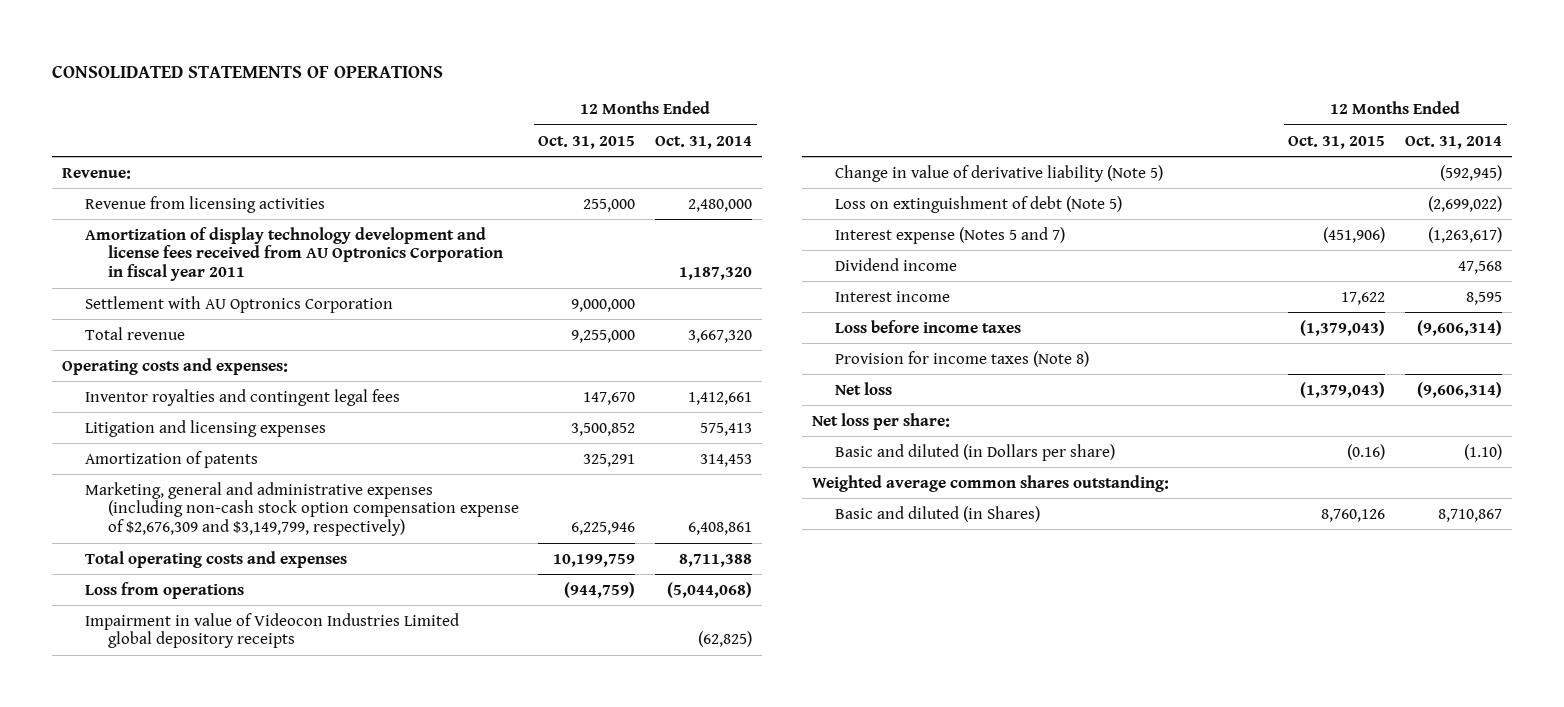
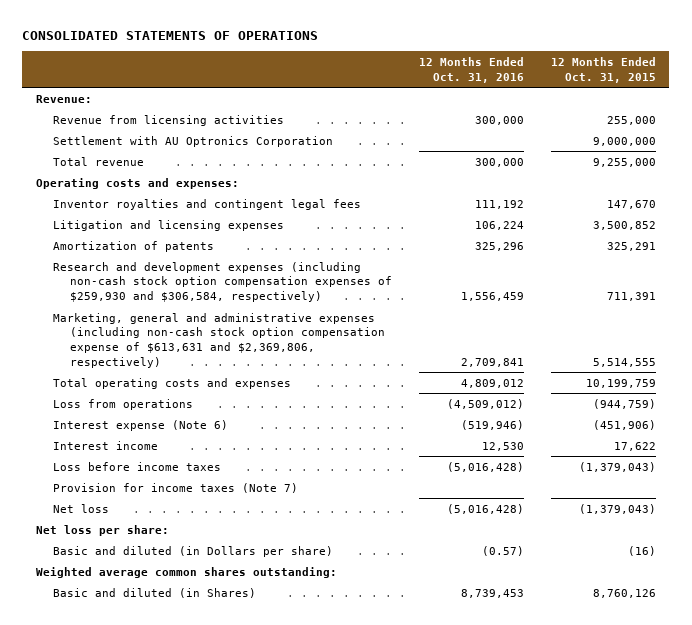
[654,135,752,149] Oct. 31, 2014 -> none
none -> [419,56,525,83] 12 Months Ended Oct. 31, 2016
[85,226,504,282] Amortization of display technology development and license fees received from AU Optronics Corporation in fiscal year 2011 -> none
none -> [53,261,393,303] Research and development expenses (including non-cash stock option compensation expenses of $259,930 and $306,584, respectively)
[85,481,520,537] Marketing, general and administrative expenses (including non-cash stock option compensation expense of $2,676,309 and $3,149,799, respectively) -> [53,312,386,368] Marketing, general and administrative expenses (including non-cash stock option compensation expense of $613,631 and $2,369,806, respectively)
[571,522,636,536] 6,225,946 -> [592,357,656,367] 5,514,555
[85,612,460,649] Impairment in value of Videocon Industries Limited global depository receipts -> none
[834,164,1163,182] Change in value of derivative liability (Note 5) -> none
[834,195,1122,213] Loss on extinguishment of debt (Note 5) -> none
[834,257,957,271] Dividend income -> none
[834,226,1065,244] Interest expense (Notes 5 and 7) -> [53,419,229,431] Interest expense (Note 6)
[834,350,1089,367] Provision for income taxes (Note 8) -> [53,482,299,493] Provision for income taxes (Note 7)
[1347,443,1386,460] (0.16) -> [627,545,656,556] (16)

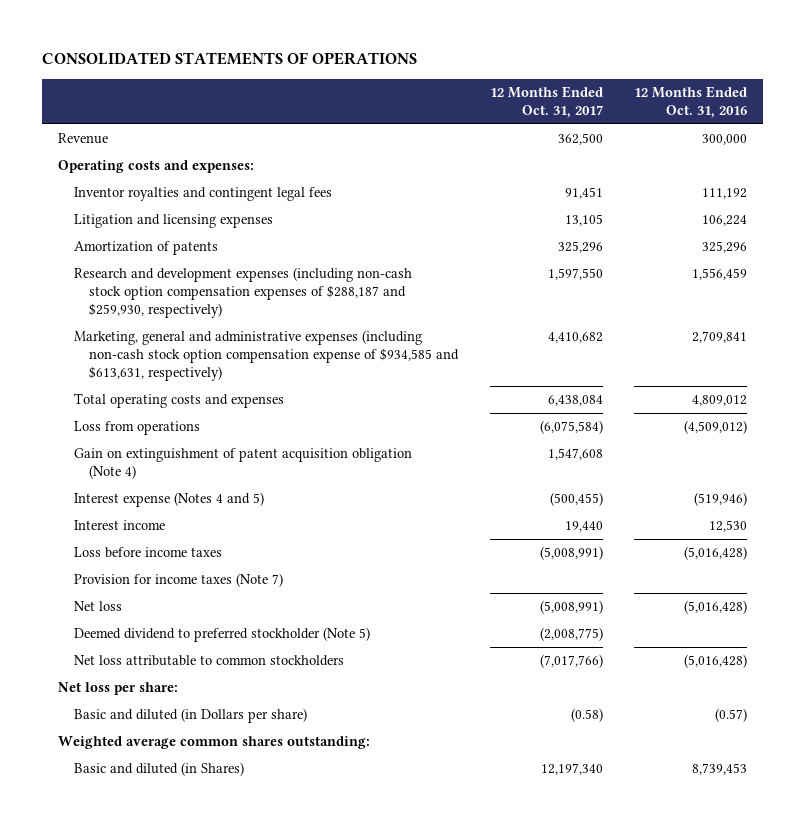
[550,56,656,83] 12 Months Ended Oct. 31, 2015 -> none
none -> [489,86,603,118] 12 Months Ended Oct. 31, 2017
[35,94,92,103] Revenue: -> none
[53,114,285,126] Revenue from licensing activities -> none
[53,135,334,147] Settlement with AU Optronics Corporation -> none
[53,156,145,166] Total revenue -> [57,133,108,145] Revenue
[53,261,393,303] Research and development expenses (including non-cash stock option compensation expenses of $259,930 and $306,584, respectively) -> [73,267,412,318] Research and development expenses (including non-cash stock option compensation expenses of $288,187 and $259,930, respectively)
[53,312,386,368] Marketing, general and administrative expenses (including non-cash stock option compensation expense of $613,631 and $2,369,806, respectively) -> [73,330,460,381] Marketing, general and administrative expenses (including non-cash stock option compensation expense of $934,585 and $613,631, respectively)
none -> [73,448,412,480] Gain on extinguishment of patent acquisition obligation (Note 4)
[53,419,229,431] Interest expense (Note 6) -> [73,492,264,508] Interest expense (Notes 4 and 5)
none -> [73,627,370,643] Deemed dividend to preferred stockholder (Note 5)
none -> [73,655,344,667] Net loss attributable to common stockholders

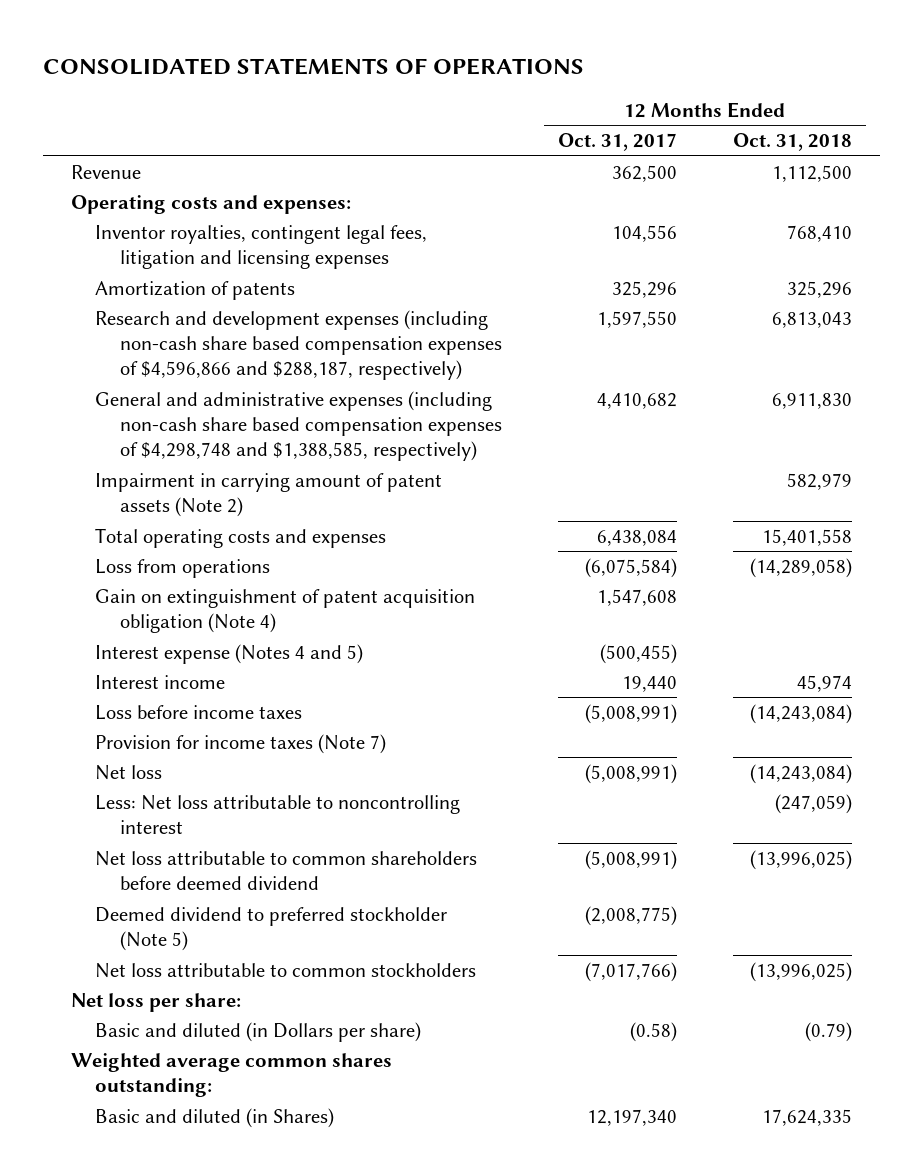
[634,86,748,118] 12 Months Ended Oct. 31, 2016 -> none
none -> [733,133,853,152] Oct. 31, 2018
[73,214,273,229] Litigation and licensing expenses -> none
[73,187,332,202] Inventor royalties and contingent legal fees -> [95,224,428,269] Inventor royalties, contingent legal fees, litigation and licensing expenses
[564,187,603,200] 91,451 -> [612,224,678,242] 104,556
[73,267,412,318] Research and development expenses (including non-cash stock option compensation expenses of $288,187 and $259,930, respectively) -> [95,309,503,381] Research and development expenses (including non-cash share based compensation expenses of $4,596,866 and $288,187, respectively)
[73,330,460,381] Marketing, general and administrative expenses (including non-cash stock option compensation expense of $934,585 and $613,631, respectively) -> [95,390,503,462] General and administrative expenses (including non-cash share based compensation expenses of $4,298,748 and $1,388,585, respectively)
none -> [95,472,443,517] Impairment in carrying amount of patent assets (Note 2)
none -> [95,794,461,834] Less: Net loss attributable to noncontrolling interest
none -> [95,850,478,890] Net loss attributable to common shareholders before deemed dividend

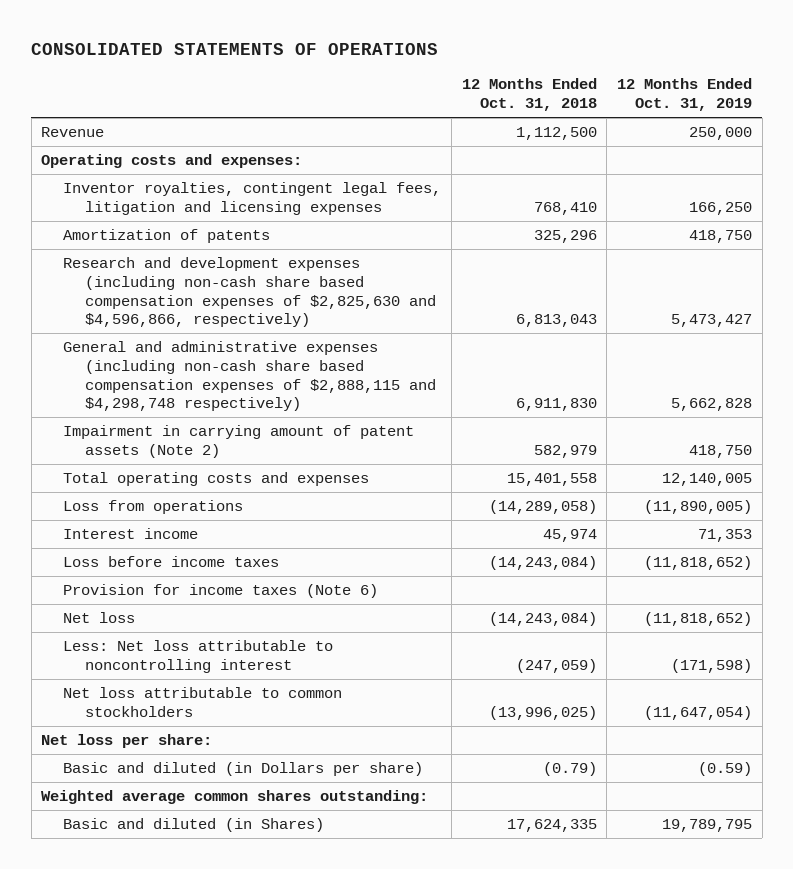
[558,133,678,152] Oct. 31, 2017 -> none
none -> [617,78,753,111] 12 Months Ended Oct. 31, 2019
[95,309,503,381] Research and development expenses (including non-cash share based compensation expenses of $4,596,866 and $288,187, respectively) -> [63,257,437,328] Research and development expenses (including non-cash share based compensation expenses of $2,825,630 and $4,596,866, respectively)
[95,390,503,462] General and administrative expenses (including non-cash share based compensation expenses of $4,298,748 and $1,388,585, respectively) -> [63,341,437,412] General and administrative expenses (including non-cash share based compensation expenses of $2,888,115 and $4,298,748 respectively)
[95,588,476,633] Gain on extinguishment of patent acquisition obligation (Note 4) -> none
[95,643,364,664] Interest expense (Notes 4 and 5) -> none
[95,733,387,754] Provision for income taxes (Note 7) -> [63,584,379,599] Provision for income taxes (Note 6)
[95,850,478,890] Net loss attributable to common shareholders before deemed dividend -> none
[95,906,448,951] Deemed dividend to preferred stockholder (Note 5) -> none

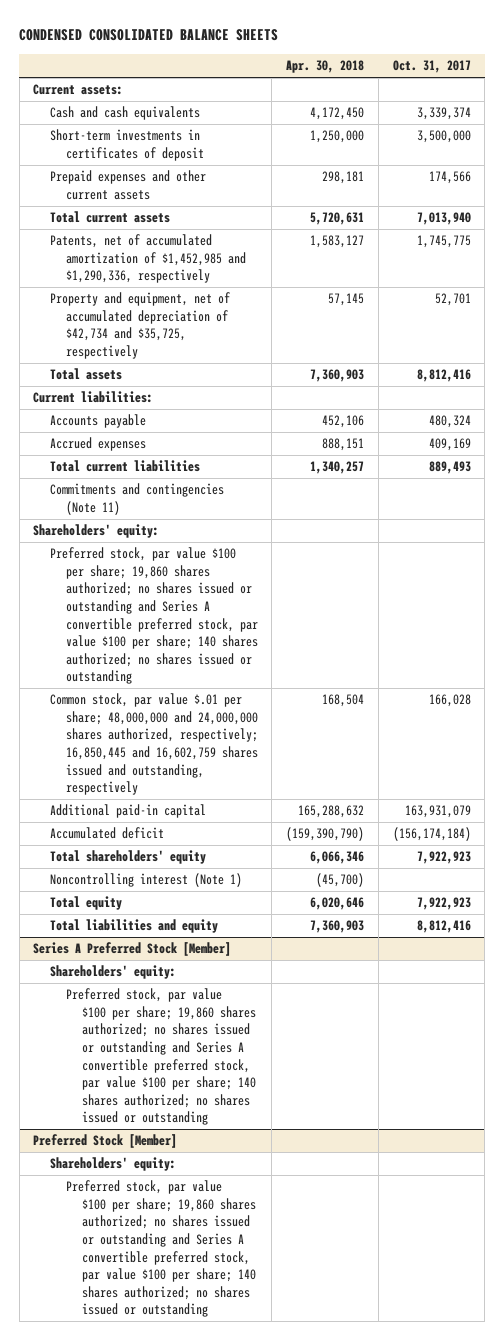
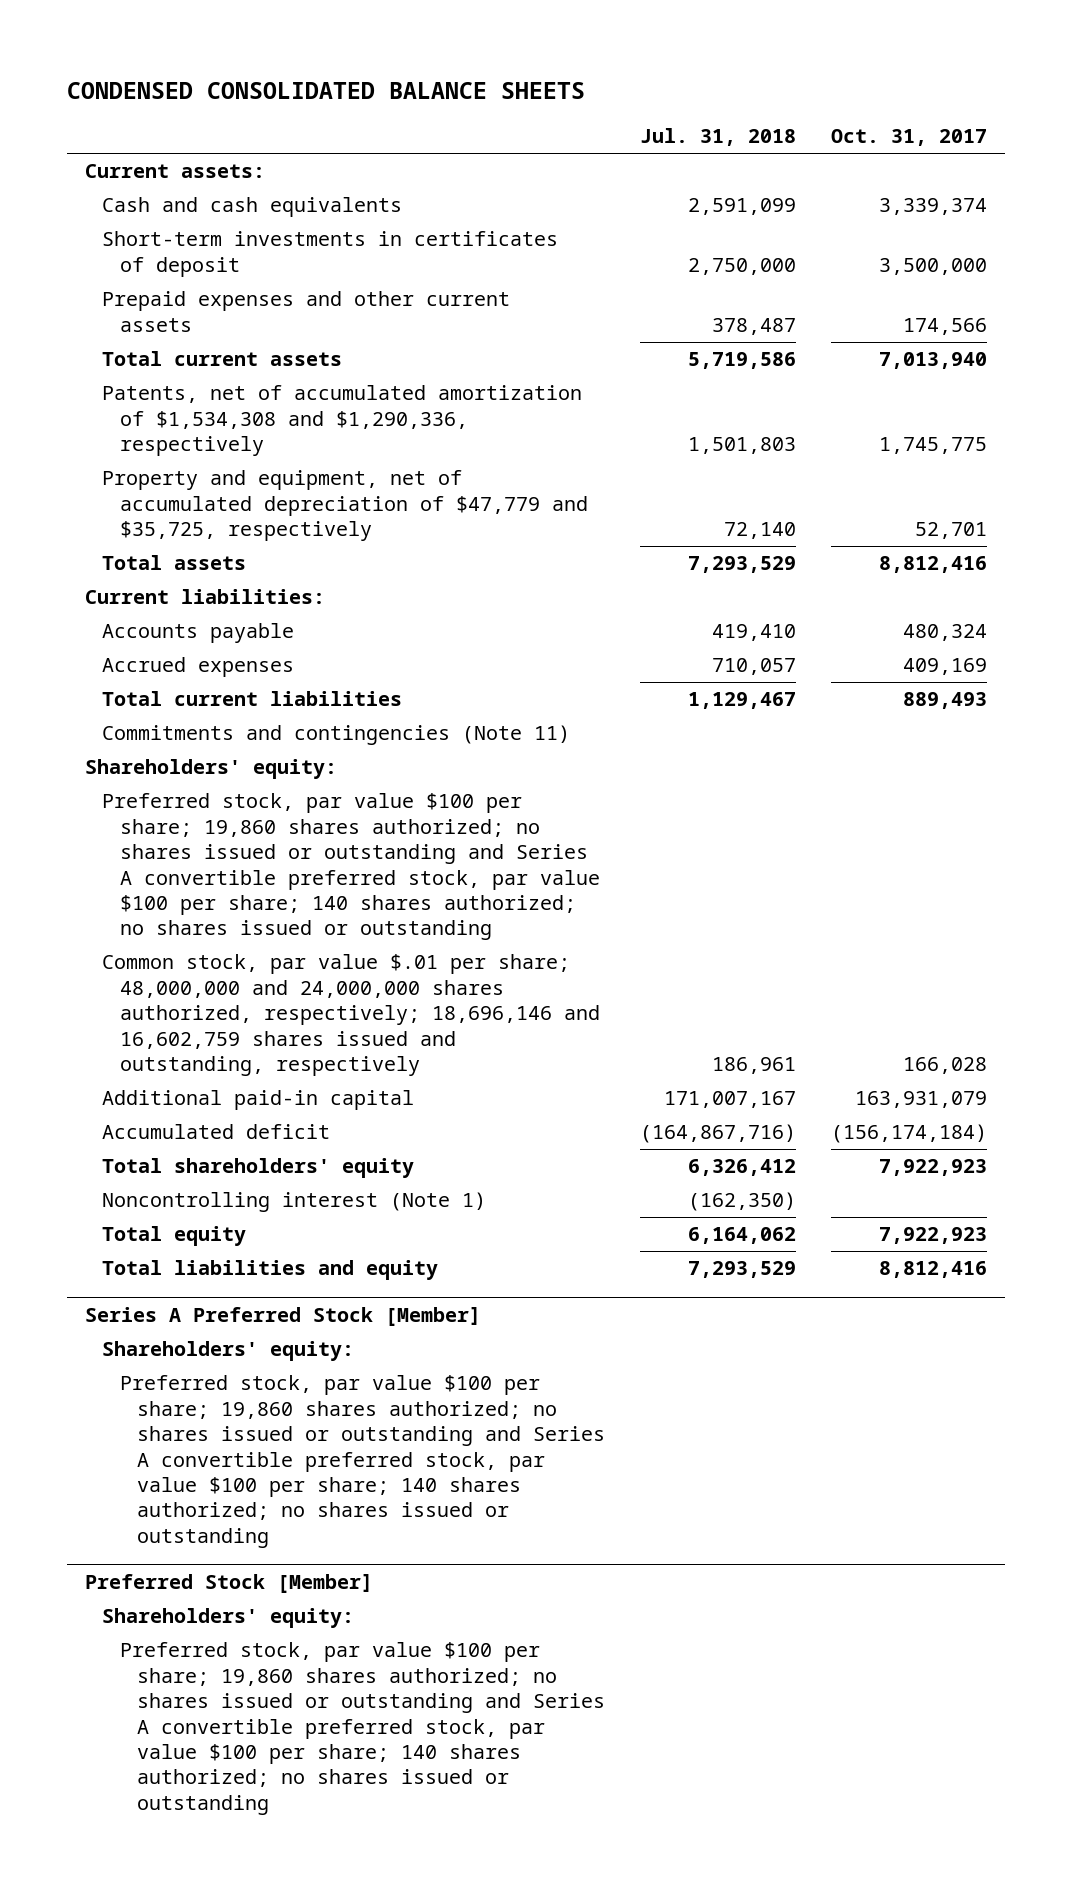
[286,60,365,74] Apr. 30, 2018 -> none
none -> [639,128,796,147] Jul. 31, 2018
[49,234,246,284] Patents, net of accumulated amortization of $1,452,985 and $1,290,336, respectively -> [102,385,583,457] Patents, net of accumulated amortization of $1,534,308 and $1,290,336, respectively
[49,292,230,360] Property and equipment, net of accumulated depreciation of $42,734 and $35,725, respectively -> [102,470,588,542] Property and equipment, net of accumulated depreciation of $47,779 and $35,725, respectively
[49,693,258,796] Common stock, par value $.01 per share; 48,000,000 and 24,000,000 shares authorized, respectively; 16,850,445 and 16,602,759 shares issued and outstanding, respectively -> [102,954,600,1076] Common stock, par value $.01 per share; 48,000,000 and 24,000,000 shares authorized, respectively; 18,696,146 and 16,602,759 shares issued and outstanding, respectively

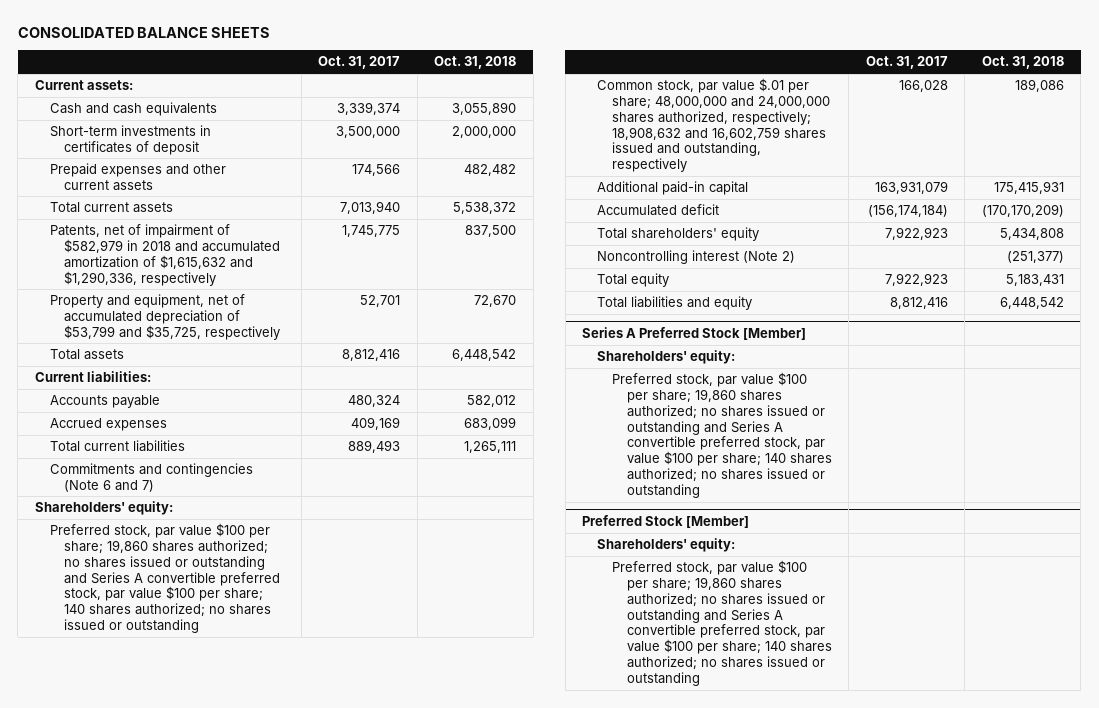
[67,81,586,99] CONDENSED CONSOLIDATED BALANCE SHEETS -> [17,26,270,38] CONSOLIDATED BALANCE SHEETS
[639,128,796,147] Jul. 31, 2018 -> none
none -> [434,56,517,70] Oct. 31, 2018
[102,385,583,457] Patents, net of accumulated amortization of $1,534,308 and $1,290,336, respectively -> [49,223,281,286] Patents, net of impairment of $582,979 in 2018 and accumulated amortization of $1,615,632 and $1,290,336, respectively
[102,470,588,542] Property and equipment, net of accumulated depreciation of $47,779 and $35,725, respectively -> [49,293,281,340] Property and equipment, net of accumulated depreciation of $53,799 and $35,725, respectively
[102,725,571,746] Commitments and contingencies (Note 11) -> [49,462,253,492] Commitments and contingencies (Note 6 and 7)
[102,954,600,1076] Common stock, par value $.01 per share; 48,000,000 and 24,000,000 shares authorized, respectively; 18,696,146 and 16,602,759 shares issued and outstanding, respectively -> [597,77,830,173] Common stock, par value $.01 per share; 48,000,000 and 24,000,000 shares authorized, respectively; 18,908,632 and 16,602,759 shares issued and outstanding, respectively
[102,1192,487,1213] Noncontrolling interest (Note 1) -> [597,249,796,264] Noncontrolling interest (Note 2)

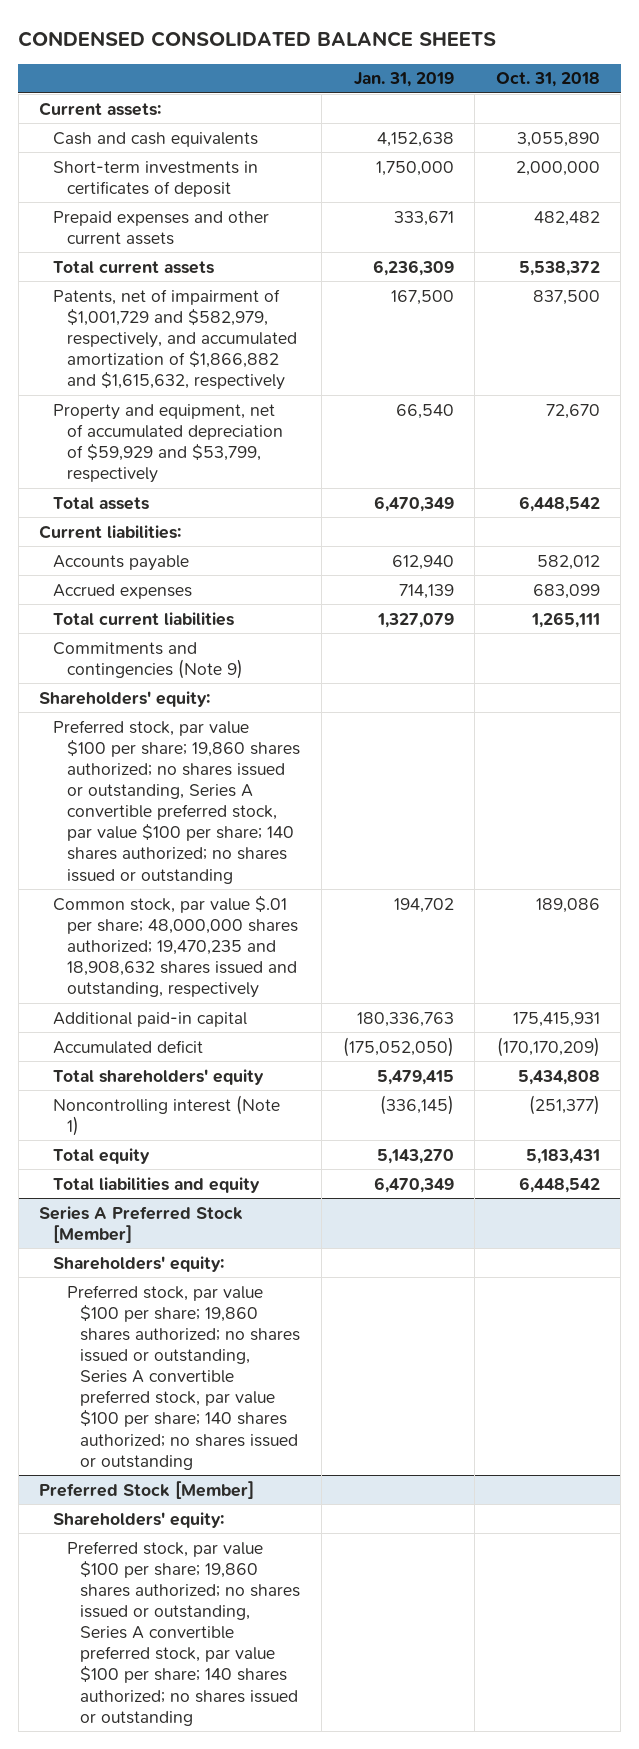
[17,26,270,38] CONSOLIDATED BALANCE SHEETS -> [18,30,497,47] CONDENSED CONSOLIDATED BALANCE SHEETS
[318,56,401,70] Oct. 31, 2017 -> none
none -> [353,72,454,88] Jan. 31, 2019
[49,223,281,286] Patents, net of impairment of $582,979 in 2018 and accumulated amortization of $1,615,632 and $1,290,336, respectively -> [53,288,297,391] Patents, net of impairment of $1,001,729 and $582,979, respectively, and accumulated amortization of $1,866,882 and $1,615,632, respectively
[49,293,281,340] Property and equipment, net of accumulated depreciation of $53,799 and $35,725, respectively -> [53,403,283,484] Property and equipment, net of accumulated depreciation of $59,929 and $53,799, respectively
[49,462,253,492] Commitments and contingencies (Note 6 and 7) -> [53,641,243,679] Commitments and contingencies (Note 9)
[49,522,281,634] Preferred stock, par value $100 per share; 19,860 shares authorized; no shares issued or outstanding and Series A convertible preferred stock, par value $100 per share; 140 shares authorized; no shares issued or outstanding -> [53,719,300,884] Preferred stock, par value $100 per share; 19,860 shares authorized; no shares issued or outstanding, Series A convertible preferred stock, par value $100 per share; 140 shares authorized; no shares issued or outstanding
[597,77,830,173] Common stock, par value $.01 per share; 48,000,000 and 24,000,000 shares authorized, respectively; 18,908,632 and 16,602,759 shares issued and outstanding, respectively -> [53,895,298,999] Common stock, par value $.01 per share; 48,000,000 shares authorized; 19,470,235 and 18,908,632 shares issued and outstanding, respectively
[597,249,796,264] Noncontrolling interest (Note 2) -> [53,1094,281,1136] Noncontrolling interest (Note 1)
[611,371,832,499] Preferred stock, par value $100 per share; 19,860 shares authorized; no shares issued or outstanding and Series A convertible preferred stock, par value $100 per share; 140 shares authorized; no shares issued or outstanding -> [66,1284,301,1470] Preferred stock, par value $100 per share; 19,860 shares authorized; no shares issued or outstanding, Series A convertible preferred stock, par value $100 per share; 140 shares authorized; no shares issued or outstanding
[611,559,832,687] Preferred stock, par value $100 per share; 19,860 shares authorized; no shares issued or outstanding and Series A convertible preferred stock, par value $100 per share; 140 shares authorized; no shares issued or outstanding -> [66,1540,301,1726] Preferred stock, par value $100 per share; 19,860 shares authorized; no shares issued or outstanding, Series A convertible preferred stock, par value $100 per share; 140 shares authorized; no shares issued or outstanding

